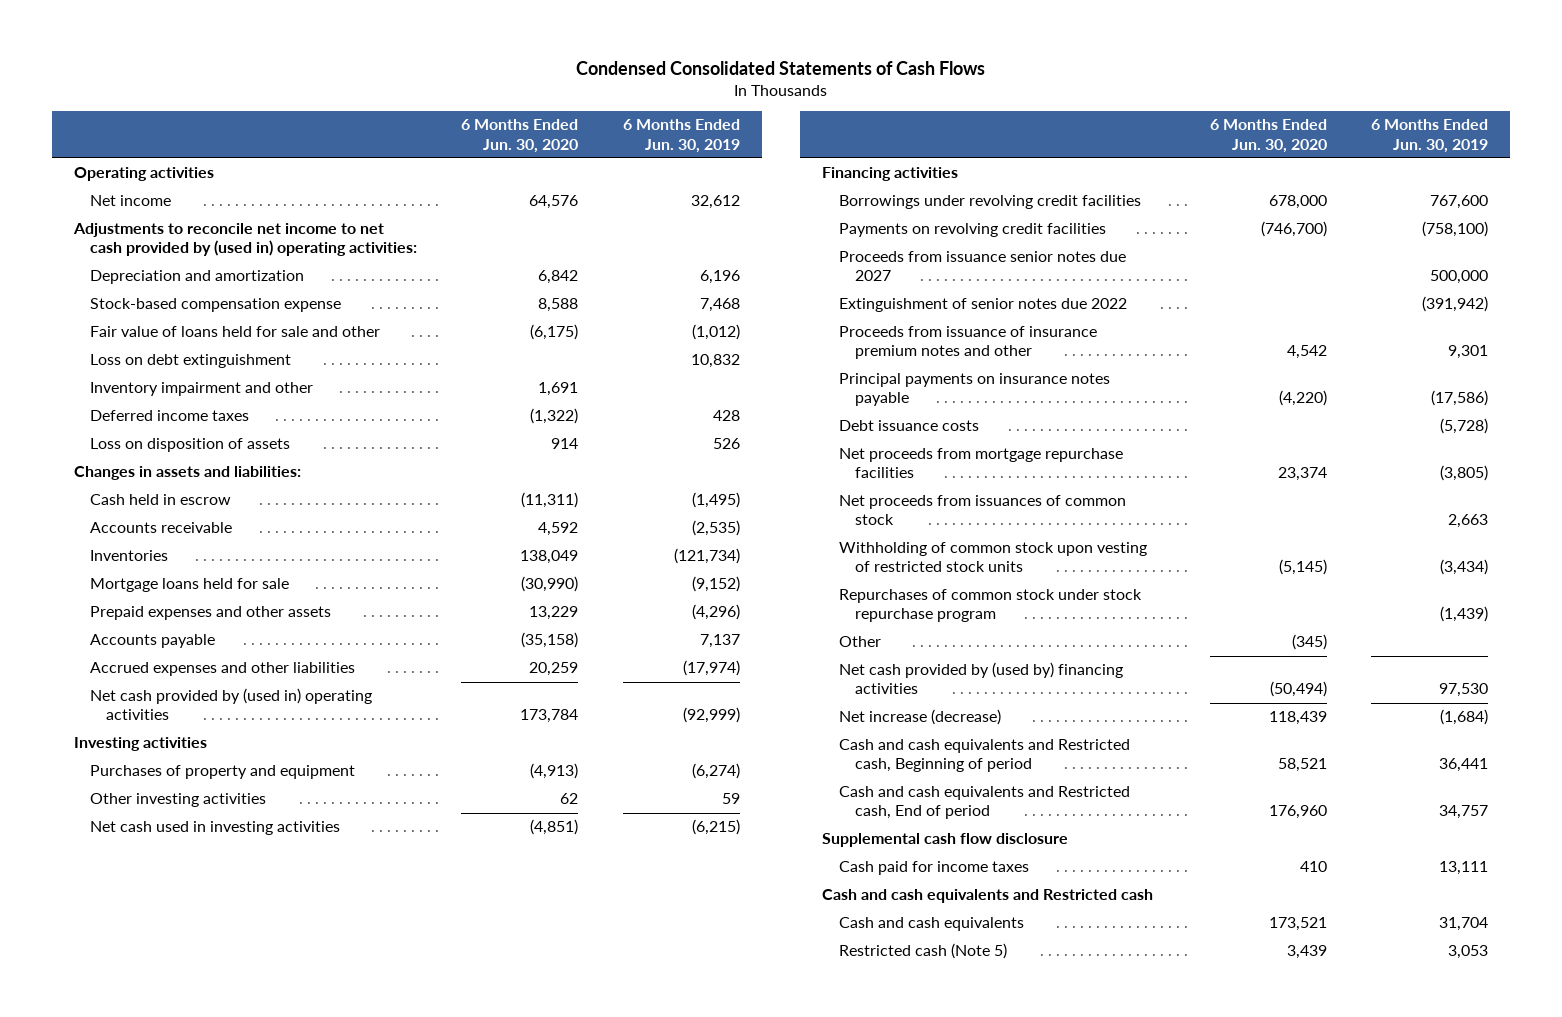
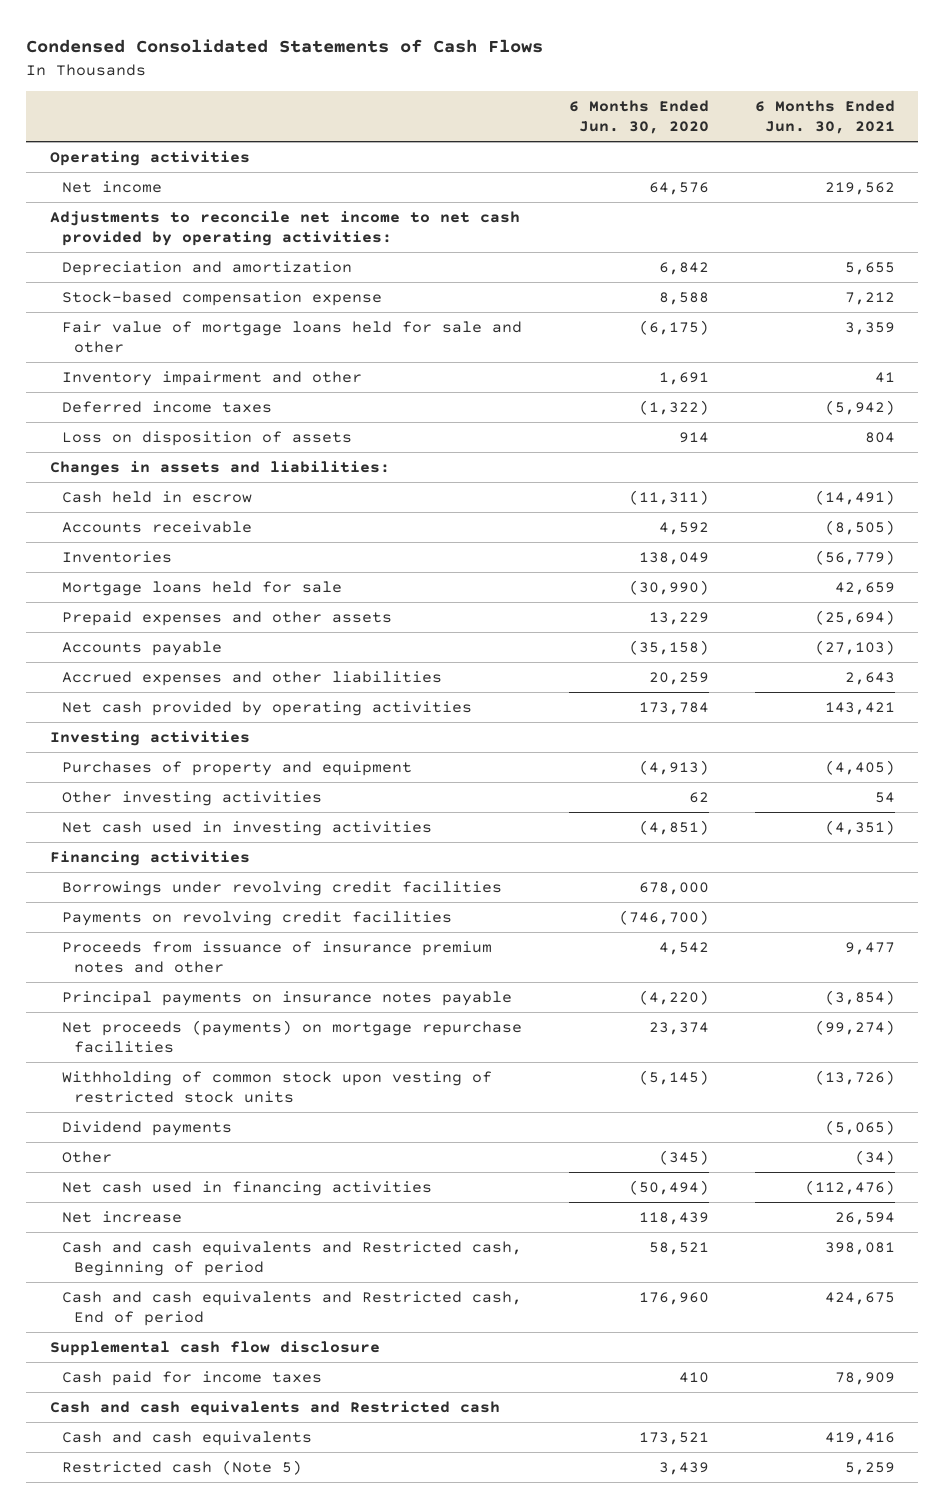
[622,119,740,153] 6 Months Ended Jun. 30, 2019 -> none
none -> [754,100,895,135] 6 Months Ended Jun. 30, 2021
[72,223,418,257] Adjustments to reconcile net income to net cash provided by (used in) operating activities: -> [49,211,520,246] Adjustments to reconcile net income to net cash provided by operating activities:
[90,354,292,369] Loss on debt extinguishment -> none
[90,326,381,338] Fair value of loans held for sale and other -> [62,321,523,353] Fair value of mortgage loans held for sale and other
[90,688,373,721] Net cash provided by (used in) operating activities -> [62,701,473,717] Net cash provided by operating activities
[838,251,1126,282] Proceeds from issuance senior notes due 2027 -> none
[838,298,1127,313] Extinguishment of senior notes due 2022 -> none
[838,420,979,432] Debt issuance costs -> none
[838,495,1126,526] Net proceeds from issuances of common stock -> none
[838,448,1123,479] Net proceeds from mortgage repurchase facilities -> [62,1020,523,1053] Net proceeds (payments) on mortgage repurchase facilities
[838,589,1142,623] Repurchases of common stock under stock repurchase program -> none
none -> [62,1121,233,1137] Dividend payments
[838,662,1123,695] Net cash provided by (used by) financing activities -> [62,1181,433,1197] Net cash used in financing activities
[838,709,1001,726] Net increase (decrease) -> [62,1211,183,1224] Net increase

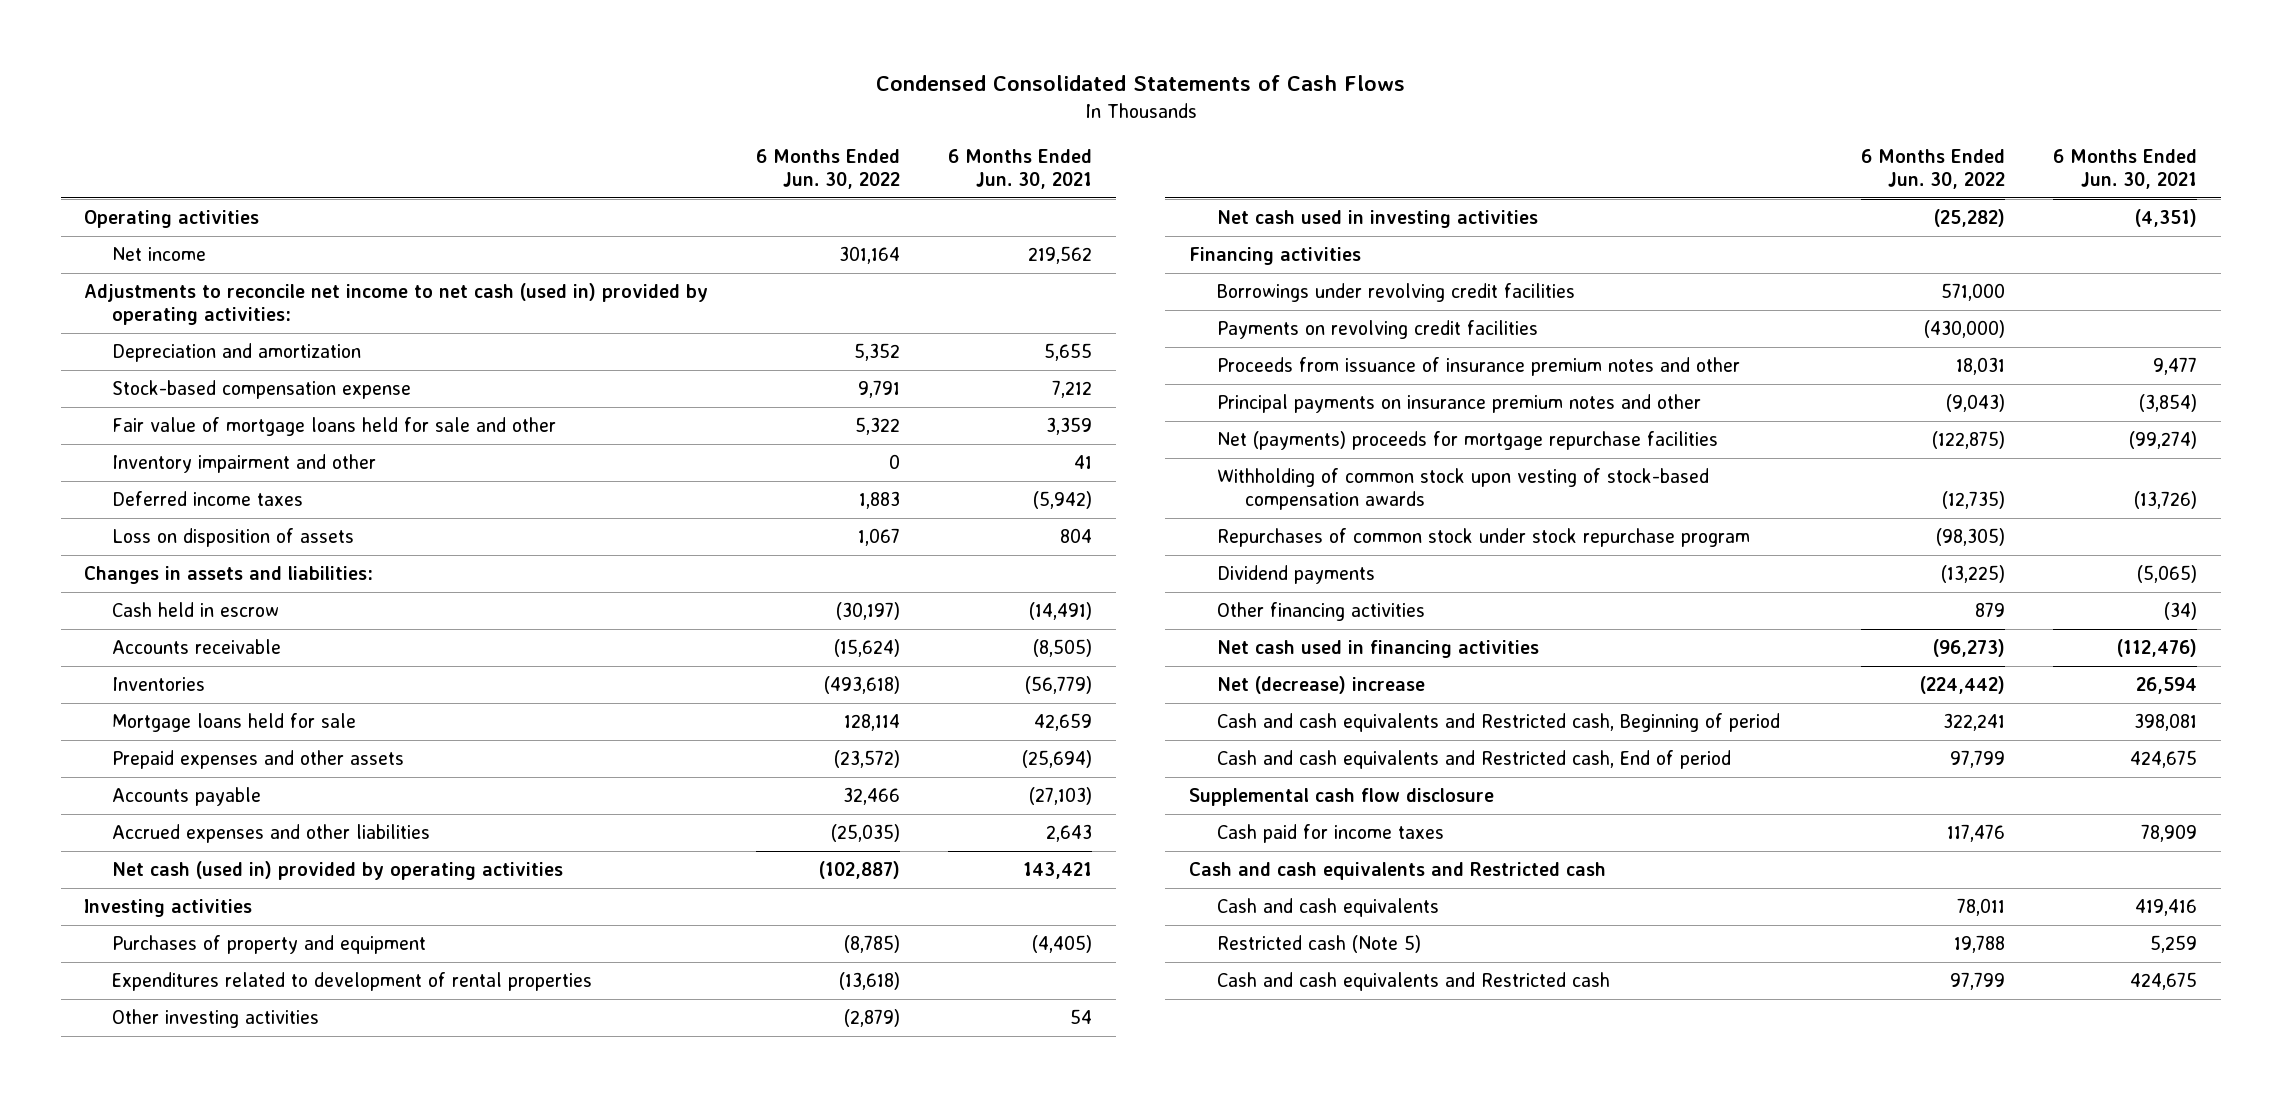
[568,100,709,135] 6 Months Ended Jun. 30, 2020 -> none
none -> [756,148,901,189] 6 Months Ended Jun. 30, 2022
[49,211,520,246] Adjustments to reconcile net income to net cash provided by operating activities: -> [84,283,709,326] Adjustments to reconcile net income to net cash (used in) provided by operating activities:
[62,701,473,717] Net cash provided by operating activities -> [112,861,564,881] Net cash (used in) provided by operating activities
none -> [112,972,593,992] Expenditures related to development of rental properties
[62,991,513,1007] Principal payments on insurance notes payable -> [1216,394,1701,414] Principal payments on insurance premium notes and other
[62,1020,523,1053] Net proceeds (payments) on mortgage repurchase facilities -> [1216,431,1718,451] Net (payments) proceeds for mortgage repurchase facilities
[62,1071,493,1103] Withholding of common stock upon vesting of restricted stock units -> [1216,468,1709,511] Withholding of common stock upon vesting of stock-based compensation awards
none -> [1216,528,1750,548] Repurchases of common stock under stock repurchase program
[62,1151,113,1164] Other -> [1216,602,1425,622] Other financing activities
[62,1211,183,1224] Net increase -> [1216,676,1425,695] Net (decrease) increase
none -> [1216,972,1610,992] Cash and cash equivalents and Restricted cash

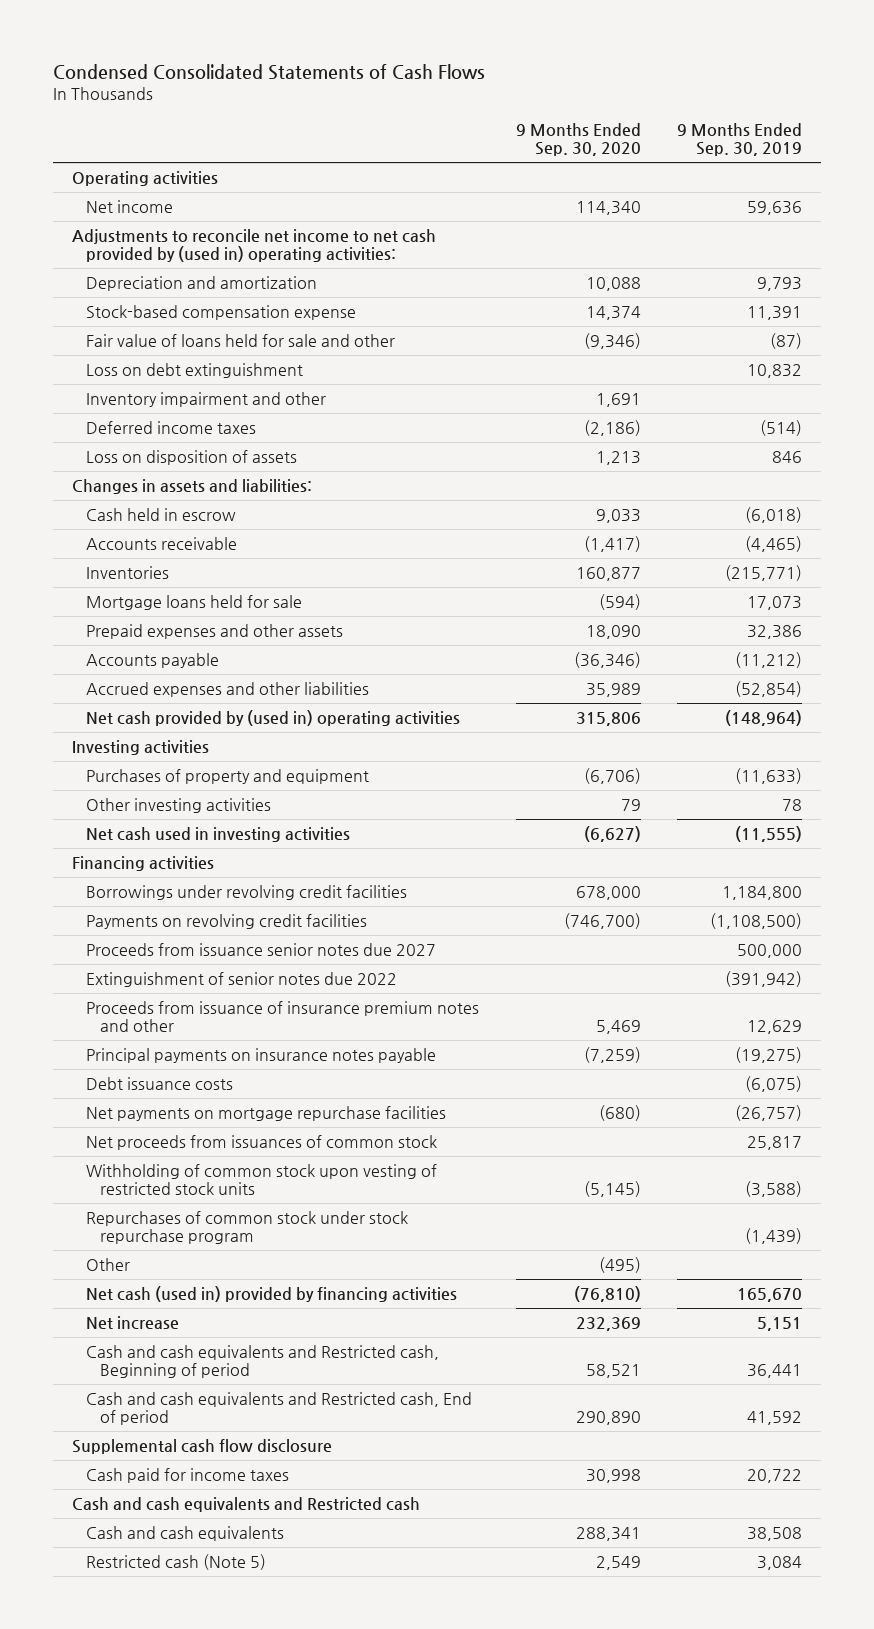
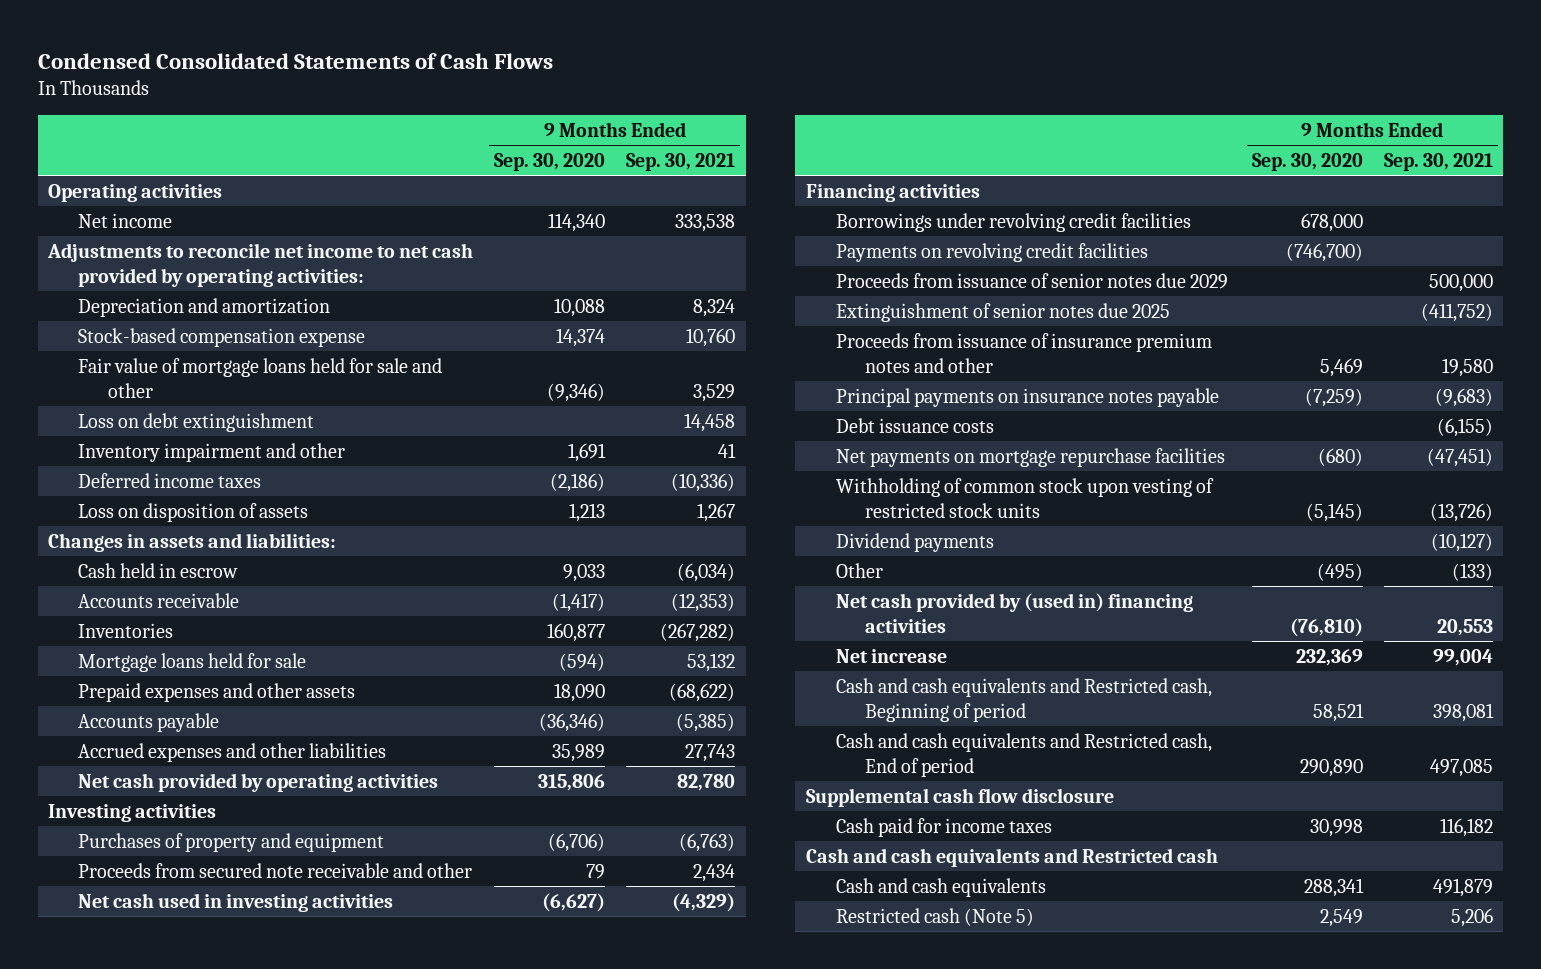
[677,122,803,157] 9 Months Ended Sep. 30, 2019 -> none
none -> [626,153,736,172] Sep. 30, 2021
[71,229,436,263] Adjustments to reconcile net income to net cash provided by (used in) operating activities: -> [47,242,474,287] Adjustments to reconcile net income to net cash provided by operating activities:
[85,334,395,348] Fair value of loans held for sale and other -> [77,357,442,398] Fair value of mortgage loans held for sale and other
[85,710,460,727] Net cash provided by (used in) operating activities -> [77,772,438,792] Net cash provided by operating activities
[85,798,271,814] Other investing activities -> none
none -> [77,862,472,878] Proceeds from secured note receivable and other
[85,943,436,957] Proceeds from issuance senior notes due 2027 -> [835,272,1228,289] Proceeds from issuance of senior notes due 2029
[85,972,397,988] Extinguishment of senior notes due 2022 -> [835,302,1170,322] Extinguishment of senior notes due 2025
[85,1135,437,1151] Net proceeds from issuances of common stock -> none
[85,1211,408,1245] Repurchases of common stock under stock repurchase program -> none
none -> [835,532,994,552] Dividend payments
[85,1286,457,1303] Net cash (used in) provided by financing activities -> [835,592,1193,633] Net cash provided by (used in) financing activities

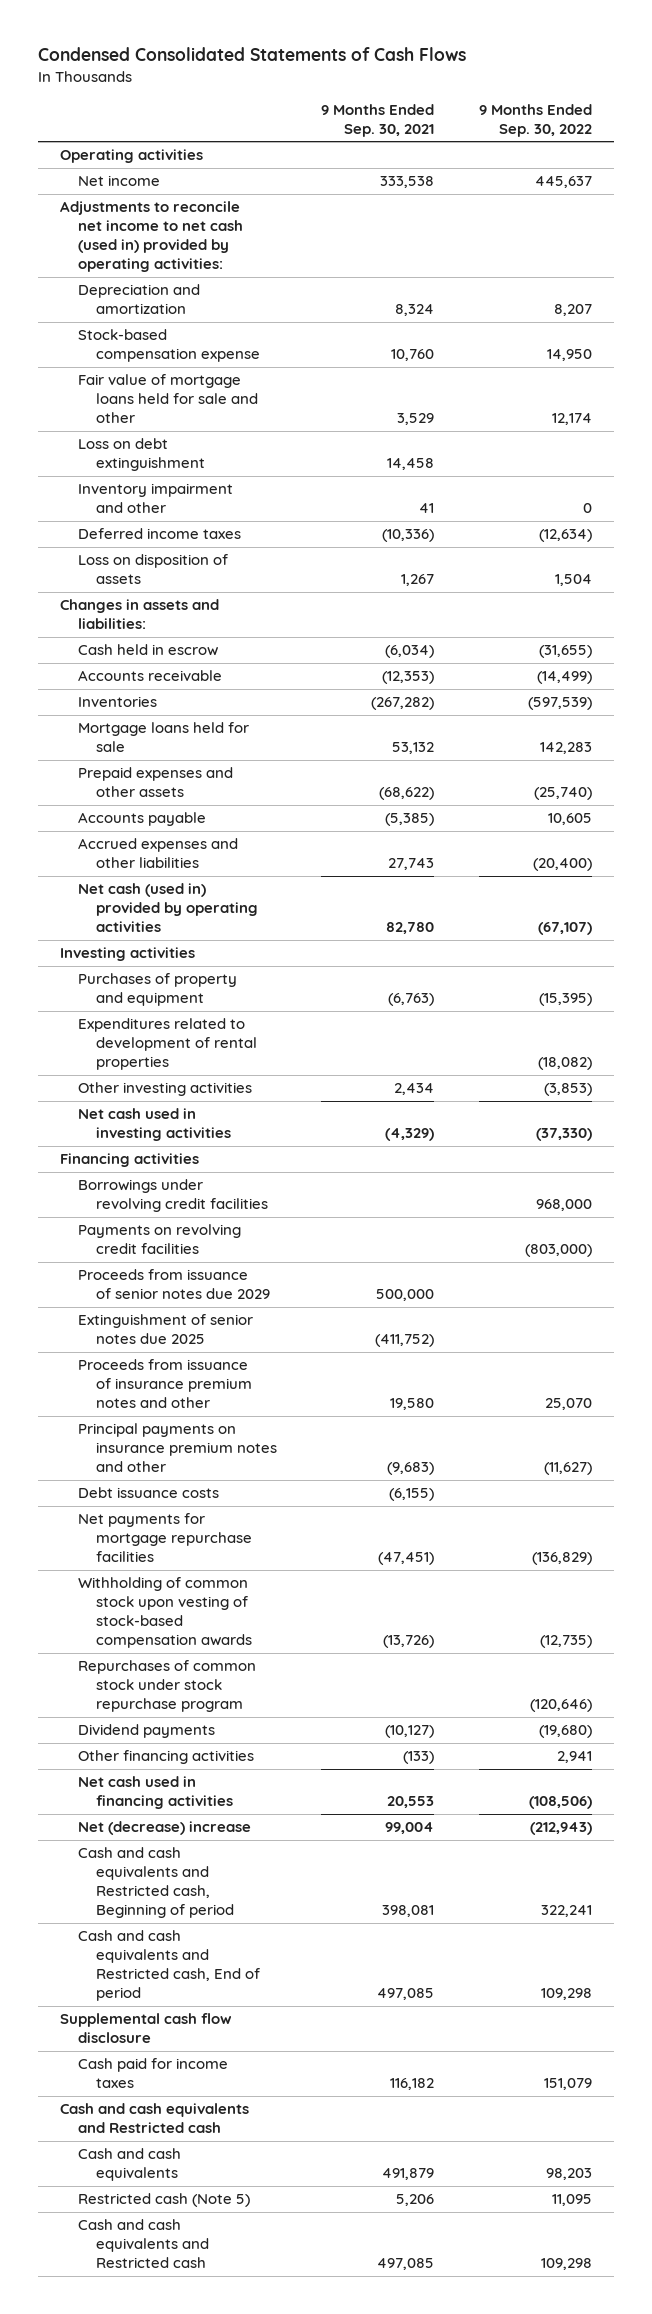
[494,153,606,172] Sep. 30, 2020 -> none
none -> [478,104,592,138] 9 Months Ended Sep. 30, 2022
[47,242,474,287] Adjustments to reconcile net income to net cash provided by operating activities: -> [60,201,243,273] Adjustments to reconcile net income to net cash (used in) provided by operating activities:
[77,772,438,792] Net cash provided by operating activities -> [77,883,258,933] Net cash (used in) provided by operating activities
none -> [77,1018,257,1071] Expenditures related to development of rental properties
[77,862,472,878] Proceeds from secured note receivable and other -> [77,1082,252,1097] Other investing activities
[835,387,1219,407] Principal payments on insurance notes payable -> [77,1423,277,1473] Principal payments on insurance premium notes and other
[835,447,1225,467] Net payments on mortgage repurchase facilities -> [77,1513,252,1563] Net payments for mortgage repurchase facilities
[835,477,1214,518] Withholding of common stock upon vesting of restricted stock units -> [77,1577,252,1649] Withholding of common stock upon vesting of stock-based compensation awards
none -> [77,1660,256,1713] Repurchases of common stock under stock repurchase program
[835,562,883,578] Other -> [77,1750,254,1765] Other financing activities
[835,592,1193,633] Net cash provided by (used in) financing activities -> [77,1776,233,1810] Net cash used in financing activities
[835,648,947,663] Net increase -> [77,1821,251,1836] Net (decrease) increase
none -> [77,2219,209,2269] Cash and cash equivalents and Restricted cash

